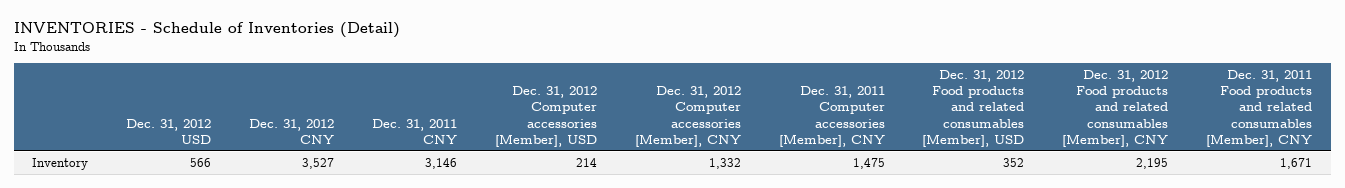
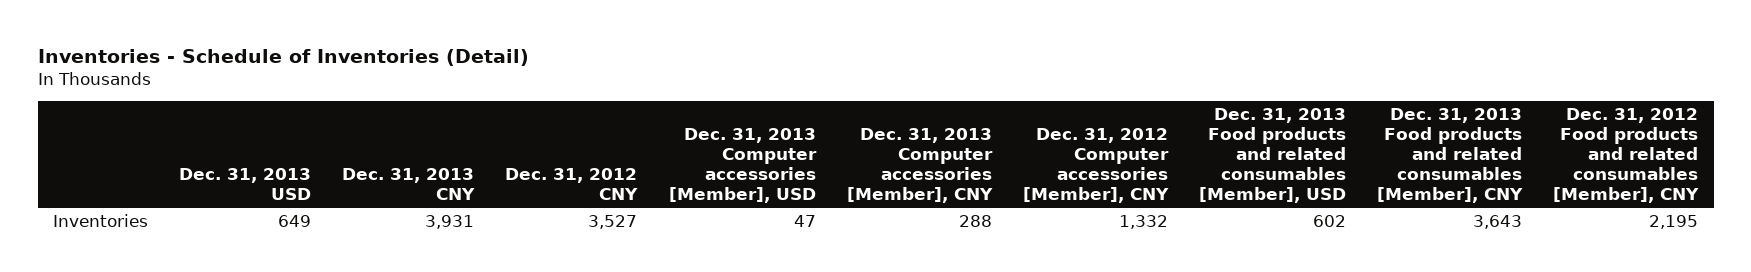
[13,22,400,39] INVENTORIES - Schedule of Inventories (Detail) -> [37,49,529,67] Inventories - Schedule of Inventories (Detail)
[126,118,212,145] Dec. 31, 2012 USD -> none
[372,118,458,145] Dec. 31, 2011 CNY -> none
[494,86,597,148] Dec. 31, 2012 Computer accessories [Member], USD -> none
[778,86,885,148] Dec. 31, 2011 Computer accessories [Member], CNY -> none
[922,69,1025,148] Dec. 31, 2012 Food products and related consumables [Member], USD -> none
[1206,69,1313,148] Dec. 31, 2011 Food products and related consumables [Member], CNY -> none
none -> [179,168,312,201] Dec. 31, 2013 USD
none -> [342,168,476,201] Dec. 31, 2013 CNY
none -> [668,128,817,204] Dec. 31, 2013 Computer accessories [Member], USD
none -> [846,128,993,204] Dec. 31, 2013 Computer accessories [Member], CNY
none -> [1198,108,1346,204] Dec. 31, 2013 Food products and related consumables [Member], USD
none -> [1376,108,1523,204] Dec. 31, 2013 Food products and related consumables [Member], CNY
[32,158,89,171] Inventory -> [53,213,149,227] Inventories

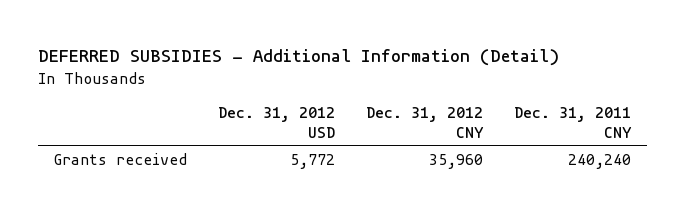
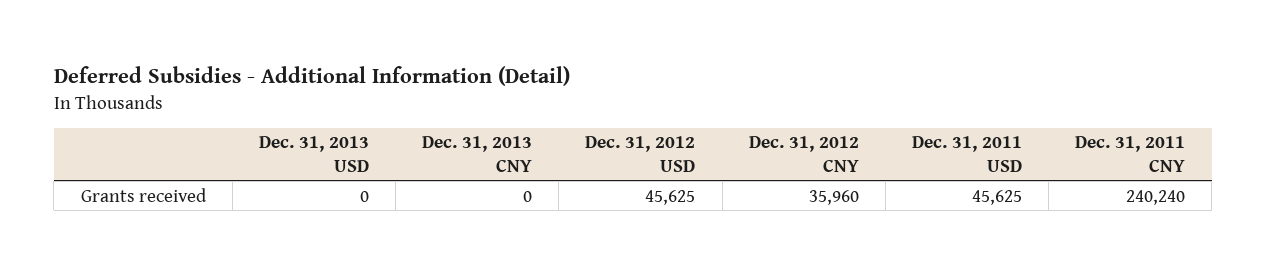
[37,49,559,67] DEFERRED SUBSIDIES - Additional Information (Detail) -> [53,66,570,87] Deferred Subsidies - Additional Information (Detail)
none -> [258,136,369,172] Dec. 31, 2013 USD
none -> [422,136,533,172] Dec. 31, 2013 CNY
none -> [912,136,1023,172] Dec. 31, 2011 USD
[290,154,336,170] 5,772 -> [645,189,696,205] 45,625

